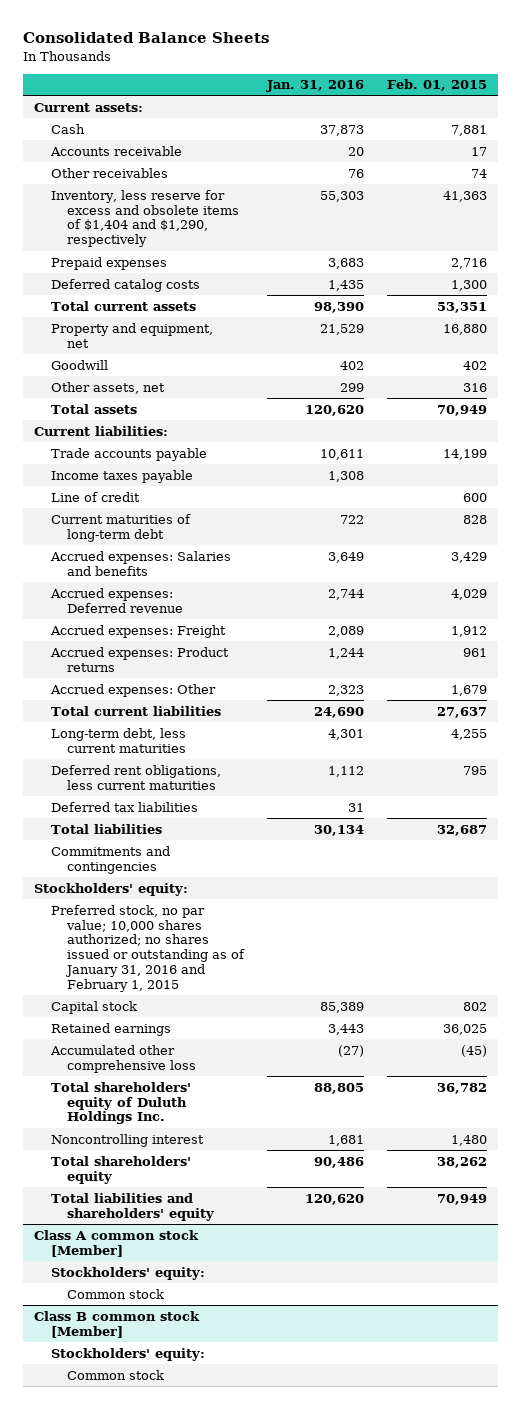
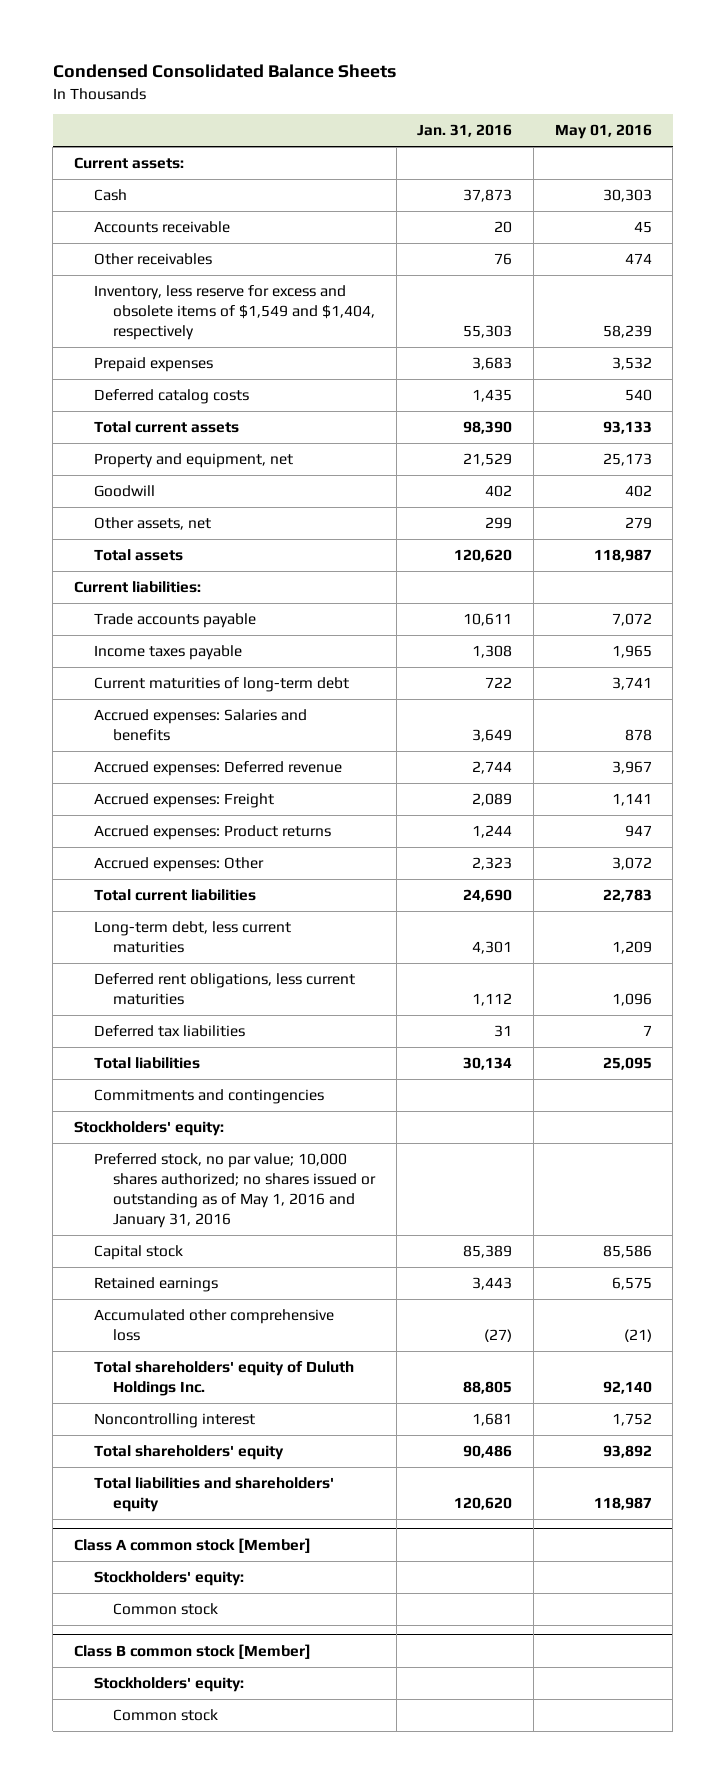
[22,32,269,44] Consolidated Balance Sheets -> [52,64,396,79] Condensed Consolidated Balance Sheets
[386,79,487,92] Feb. 01, 2015 -> none
none -> [554,124,652,140] May 01, 2016
[50,189,239,248] Inventory, less reserve for excess and obsolete items of $1,404 and $1,290, respectively -> [93,285,375,340] Inventory, less reserve for excess and obsolete items of $1,549 and $1,404, respectively
[50,491,140,502] Line of credit -> none
[50,904,245,993] Preferred stock, no par value; 10,000 shares authorized; no shares issued or outstanding as of January 31, 2016 and February 1, 2015 -> [93,1153,376,1228] Preferred stock, no par value; 10,000 shares authorized; no shares issued or outstanding as of May 1, 2016 and January 31, 2016

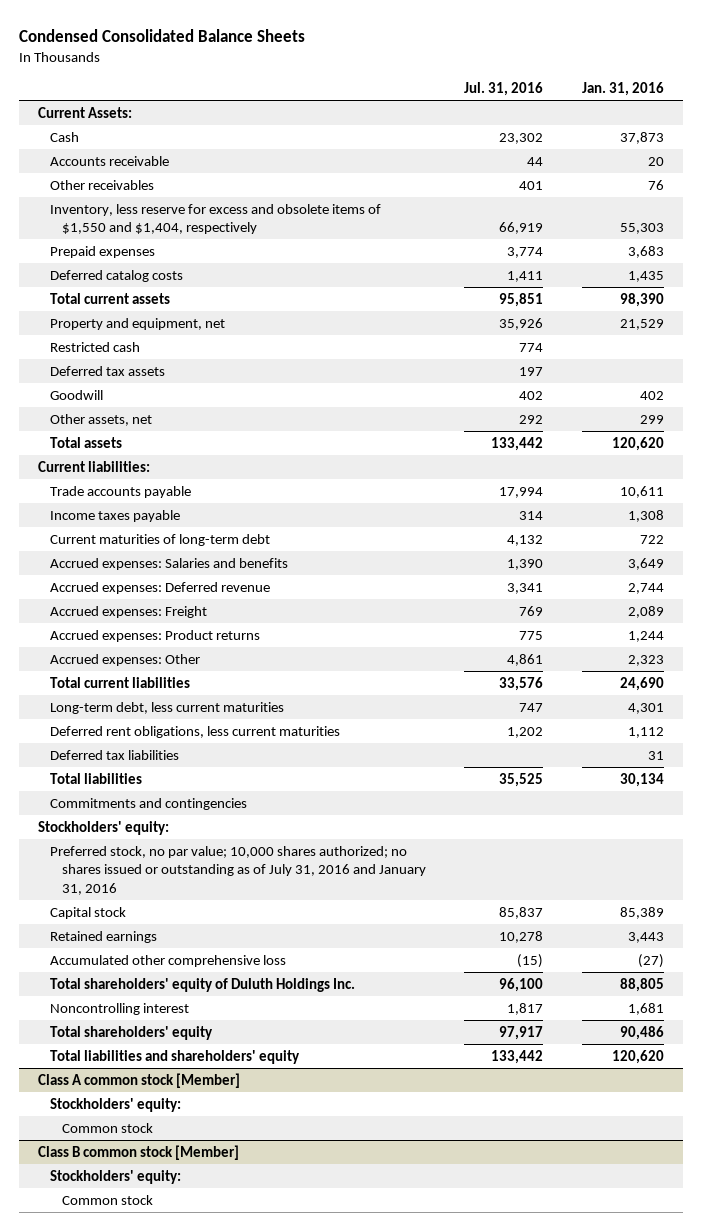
[554,124,652,140] May 01, 2016 -> none
none -> [464,82,544,97] Jul. 31, 2016
[74,157,185,170] Current assets: -> [38,106,133,118] Current Assets:
[93,285,375,340] Inventory, less reserve for excess and obsolete items of $1,549 and $1,404, respectively -> [50,203,382,235] Inventory, less reserve for excess and obsolete items of $1,550 and $1,404, respectively
none -> [50,341,141,352] Restricted cash
none -> [50,365,166,376] Deferred tax assets
[93,1153,376,1228] Preferred stock, no par value; 10,000 shares authorized; no shares issued or outstanding as of May 1, 2016 and January 31, 2016 -> [50,845,426,895] Preferred stock, no par value; 10,000 shares authorized; no shares issued or outstanding as of July 31, 2016 and January 31, 2016

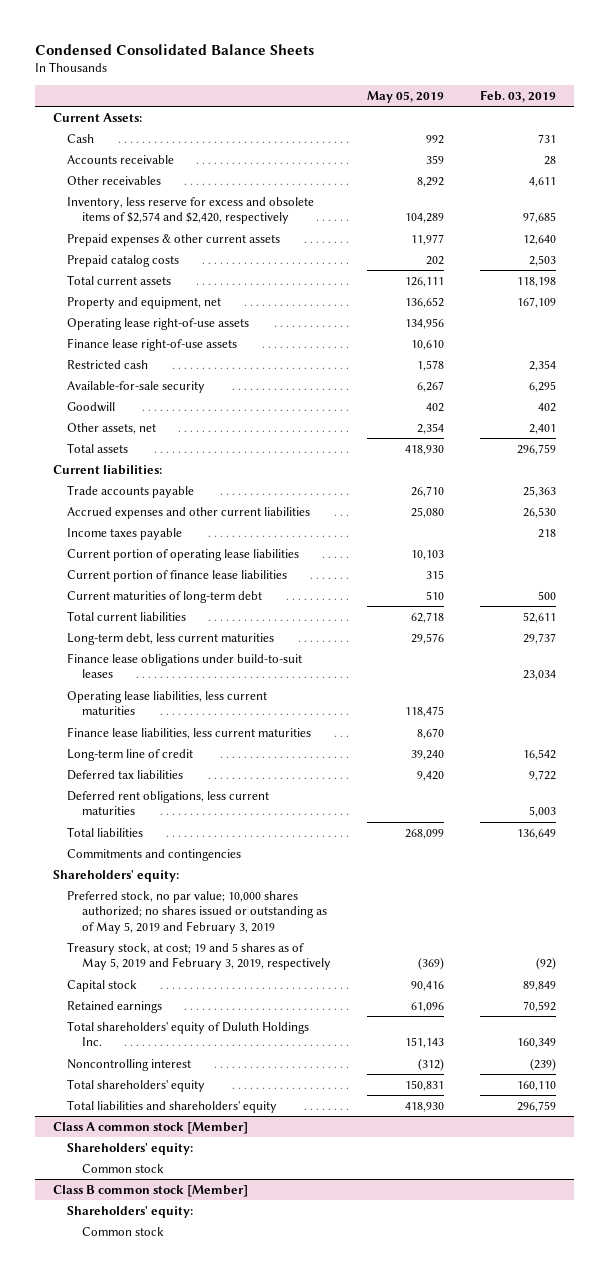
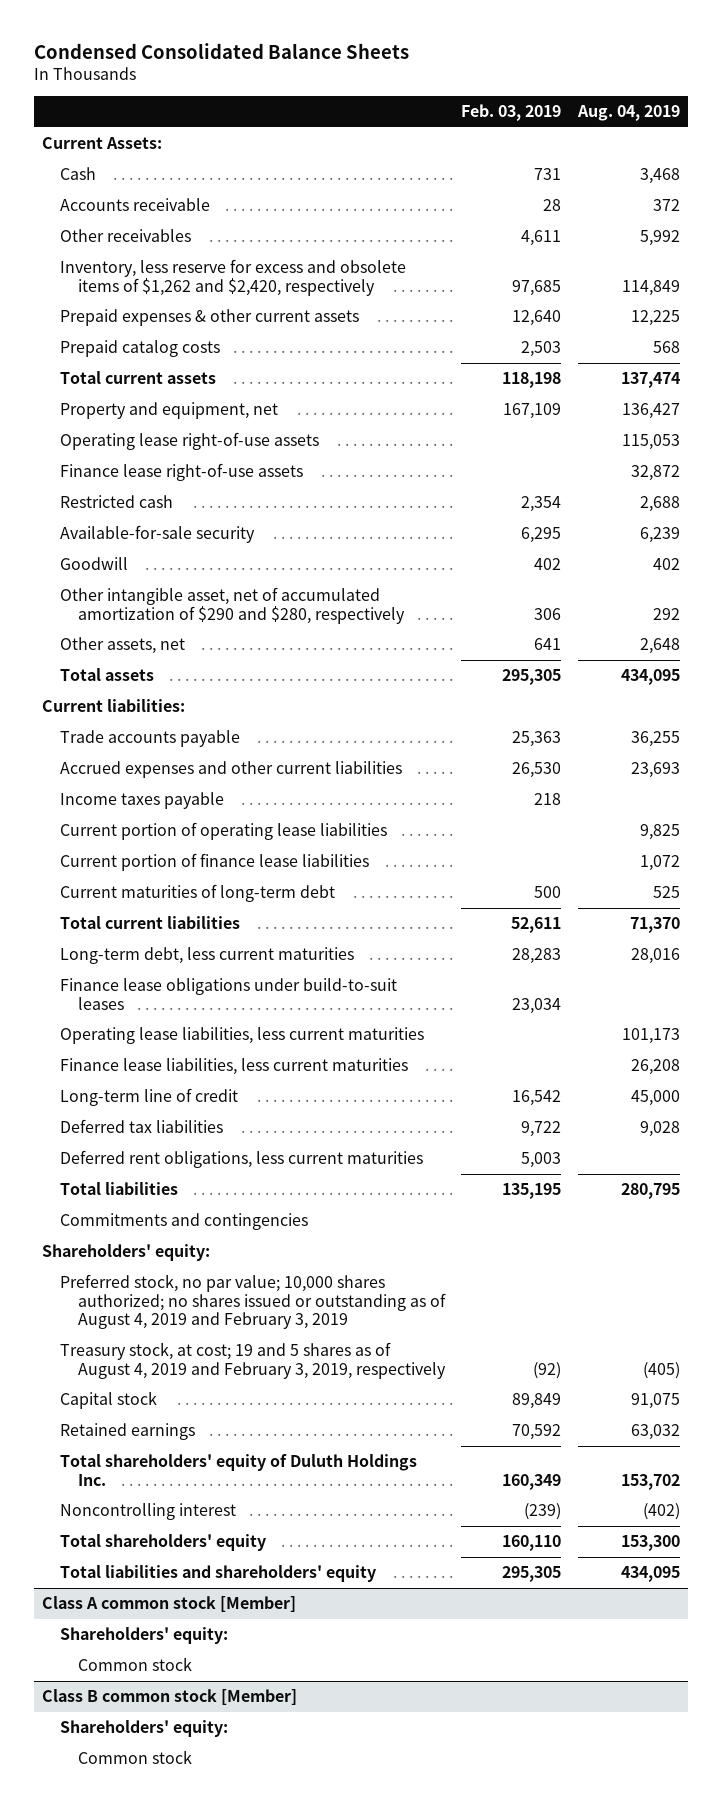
[366,91,444,104] May 05, 2019 -> none
none -> [576,105,680,122] Aug. 04, 2019
[67,196,315,225] Inventory, less reserve for excess and obsolete items of $2,574 and $2,420, respectively -> [60,259,407,296] Inventory, less reserve for excess and obsolete items of $1,262 and $2,420, respectively
none -> [60,587,406,624] Other intangible asset, net of accumulated amortization of $290 and $280, respectively
[528,423,556,434] 2,401 -> [534,638,562,651] 641
[516,443,556,455] 296,759 -> [502,669,562,686] 295,305
[522,632,556,644] 29,737 -> [512,948,562,965] 28,283
[516,828,556,839] 136,649 -> [502,1183,562,1200] 135,195
[67,890,327,935] Preferred stock, no par value; 10,000 shares authorized; no shares issued or outstanding as of May 5, 2019 and February 3, 2019 -> [60,1274,447,1330] Preferred stock, no par value; 10,000 shares authorized; no shares issued or outstanding as of August 4, 2019 and February 3, 2019
[67,941,331,971] Treasury stock, at cost; 19 and 5 shares as of May 5, 2019 and February 3, 2019, respectively -> [60,1342,447,1379] Treasury stock, at cost; 19 and 5 shares as of August 4, 2019 and February 3, 2019, respectively
[516,1100,556,1112] 296,759 -> [502,1566,562,1583] 295,305

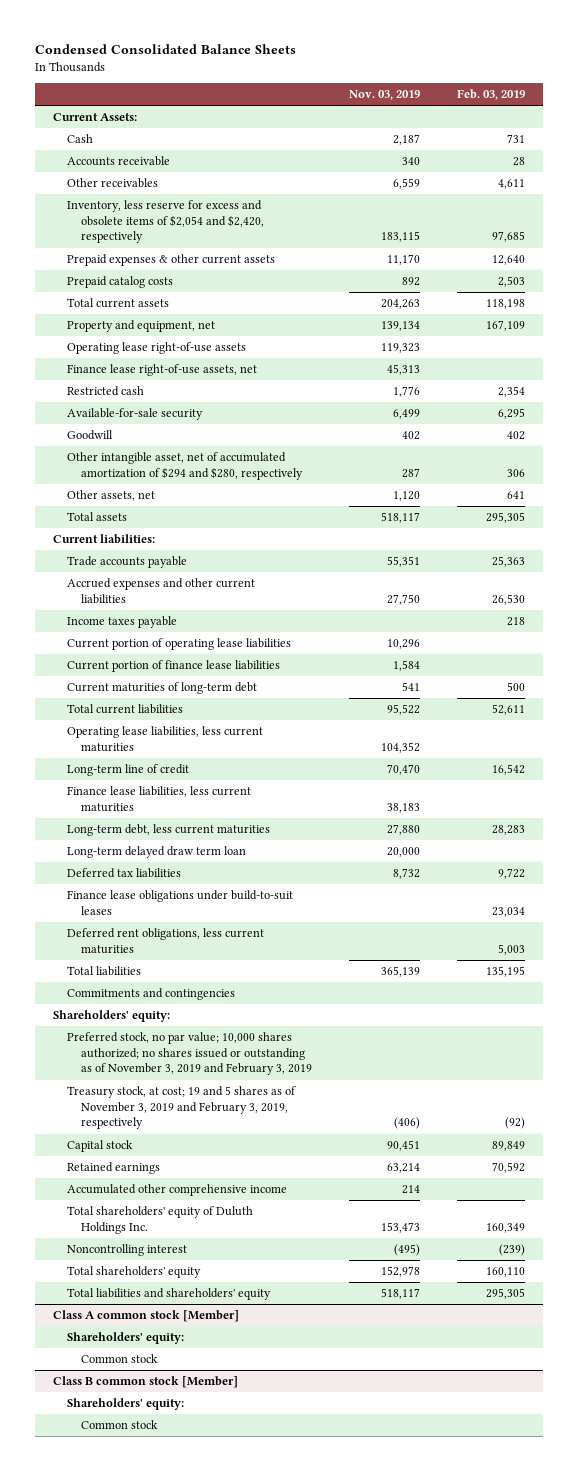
[576,105,680,122] Aug. 04, 2019 -> none
none -> [348,90,420,101] Nov. 03, 2019
[60,259,407,296] Inventory, less reserve for excess and obsolete items of $1,262 and $2,420, respectively -> [67,200,264,244] Inventory, less reserve for excess and obsolete items of $2,054 and $2,420, respectively
[60,463,304,482] Finance lease right-of-use assets -> [67,364,258,377] Finance lease right-of-use assets, net
[60,587,406,624] Other intangible asset, net of accumulated amortization of $290 and $280, respectively -> [67,452,303,480] Other intangible asset, net of accumulated amortization of $294 and $280, respectively
[60,1058,409,1076] Finance lease liabilities, less current maturities -> [67,786,252,812] Finance lease liabilities, less current maturities
[60,947,355,965] Long-term debt, less current maturities -> [67,824,271,837] Long-term debt, less current maturities
none -> [67,846,247,859] Long-term delayed draw term loan
[60,978,398,1010] Finance lease obligations under build-to-suit leases -> [67,890,294,915] Finance lease obligations under build-to-suit leases
[60,1274,447,1330] Preferred stock, no par value; 10,000 shares authorized; no shares issued or outstanding as of August 4, 2019 and February 3, 2019 -> [67,1032,312,1076] Preferred stock, no par value; 10,000 shares authorized; no shares issued or outstanding as of November 3, 2019 and February 3, 2019
[60,1342,447,1379] Treasury stock, at cost; 19 and 5 shares as of August 4, 2019 and February 3, 2019, respectively -> [67,1086,297,1130] Treasury stock, at cost; 19 and 5 shares as of November 3, 2019 and February 3, 2019, respectively
none -> [67,1184,288,1197] Accumulated other comprehensive income

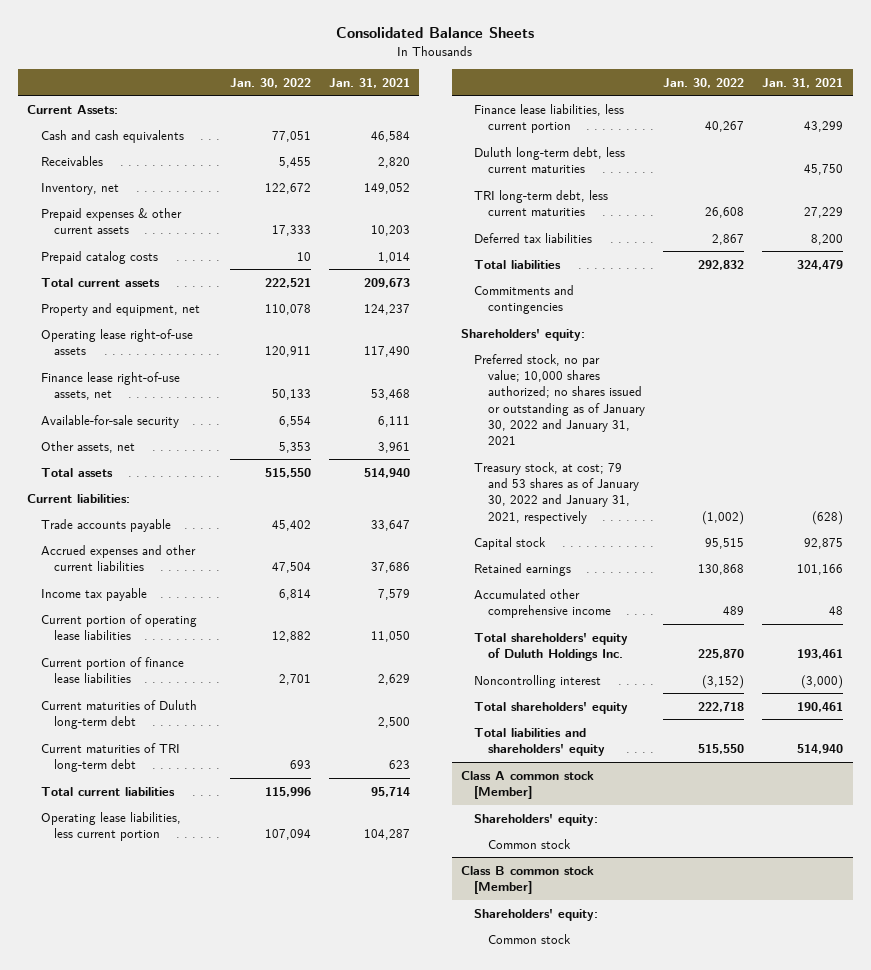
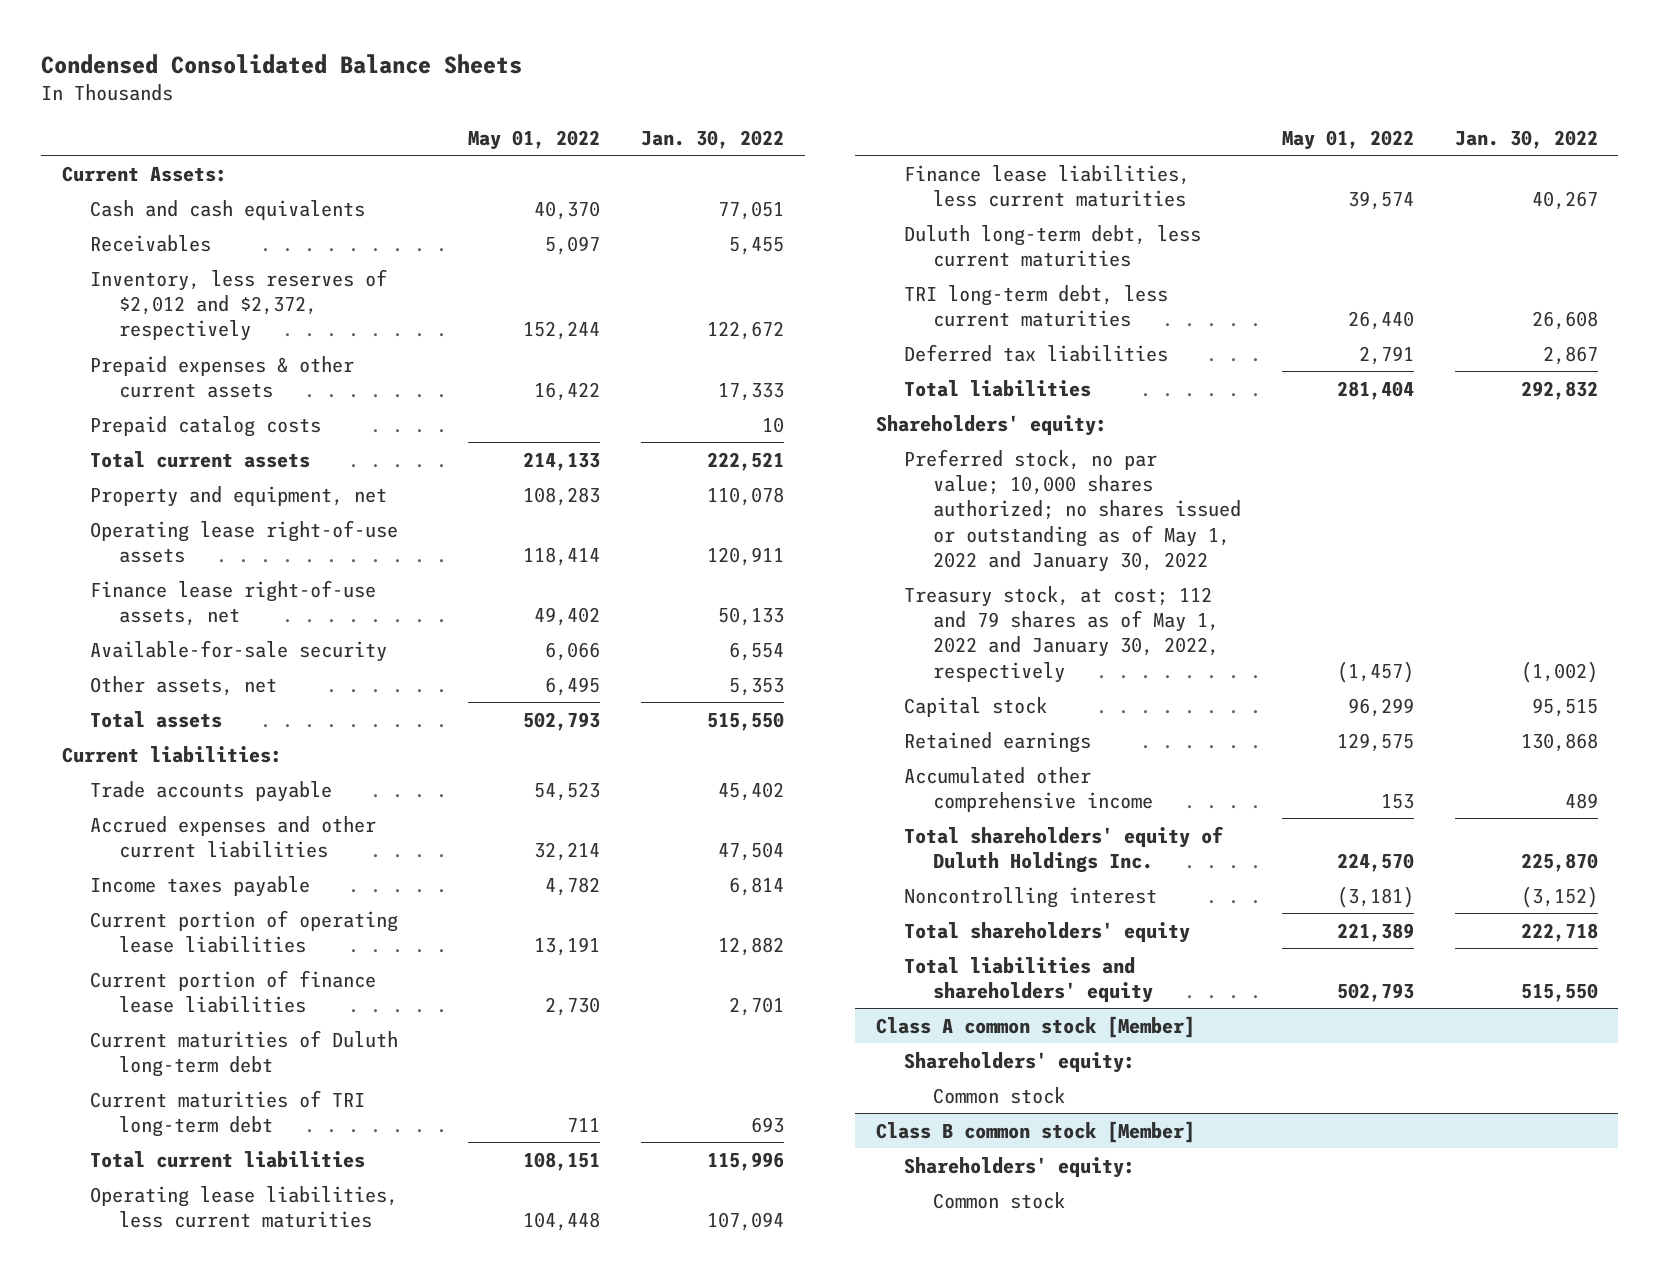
[336,27,535,39] Consolidated Balance Sheets -> [41,53,523,74] Condensed Consolidated Balance Sheets
[329,77,411,88] Jan. 31, 2021 -> none
none -> [468,129,601,150] May 01, 2022
[40,182,119,195] Inventory, net -> [90,268,388,342] Inventory, less reserves of $2,012 and $2,372, respectively
[40,587,147,601] Income tax payable -> [90,875,311,897] Income taxes payable
[40,811,181,842] Operating lease liabilities, less current portion -> [90,1185,399,1228] Operating lease liabilities, less current maturities
[474,103,625,134] Finance lease liabilities, less current portion -> [904,164,1191,207] Finance lease liabilities, less current maturities
[474,284,575,315] Commitments and contingencies -> none
[474,353,645,446] Preferred stock, no par value; 10,000 shares authorized; no shares issued or outstanding as of January 30, 2022 and January 31, 2021 -> [904,448,1241,572] Preferred stock, no par value; 10,000 shares authorized; no shares issued or outstanding as of May 1, 2022 and January 30, 2022
[474,461,639,524] Treasury stock, at cost; 79 and 53 shares as of January 30, 2022 and January 31, 2021, respectively -> [904,585,1219,683] Treasury stock, at cost; 112 and 79 shares as of May 1, 2022 and January 30, 2022, respectively

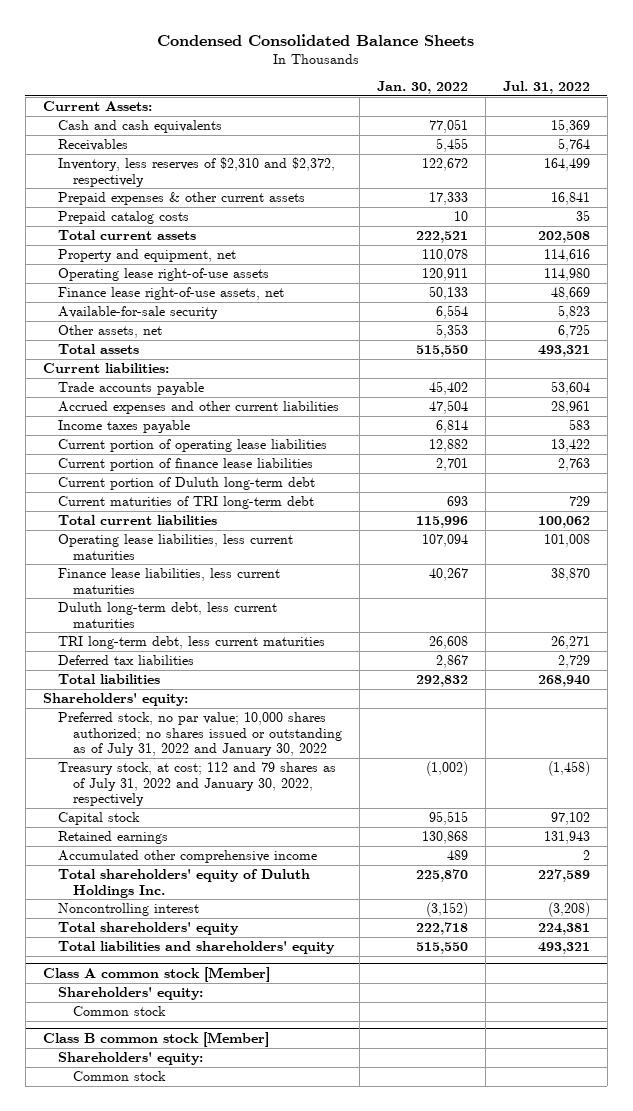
[468,129,601,150] May 01, 2022 -> none
none -> [502,81,590,95] Jul. 31, 2022
[90,268,388,342] Inventory, less reserves of $2,012 and $2,372, respectively -> [57,156,335,187] Inventory, less reserves of $2,310 and $2,372, respectively
[90,1029,399,1077] Current maturities of Duluth long-term debt -> [57,476,315,490] Current portion of Duluth long-term debt
[904,448,1241,572] Preferred stock, no par value; 10,000 shares authorized; no shares issued or outstanding as of May 1, 2022 and January 30, 2022 -> [57,711,342,757] Preferred stock, no par value; 10,000 shares authorized; no shares issued or outstanding as of July 31, 2022 and January 30, 2022
[904,585,1219,683] Treasury stock, at cost; 112 and 79 shares as of May 1, 2022 and January 30, 2022, respectively -> [57,761,336,807] Treasury stock, at cost; 112 and 79 shares as of July 31, 2022 and January 30, 2022, respectively

